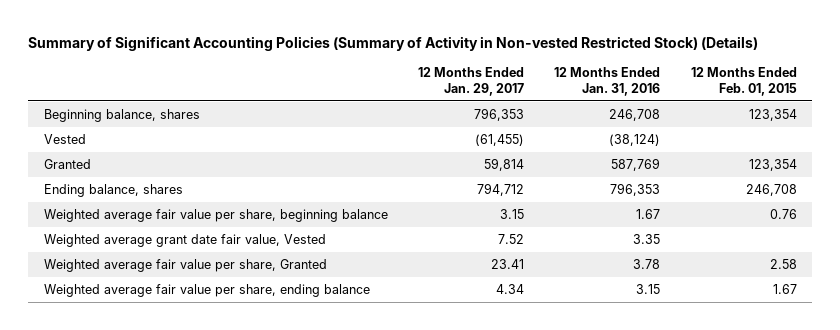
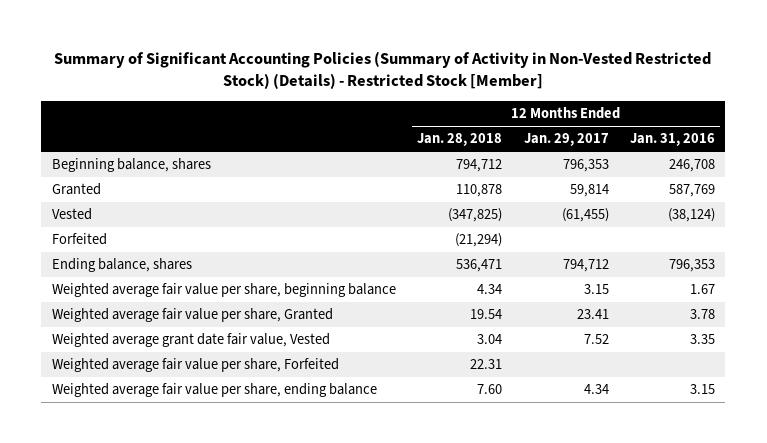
[28,35,759,51] Summary of Significant Accounting Policies (Summary of Activity in Non-vested Restricted Stock) (Details) -> [54,50,712,90] Summary of Significant Accounting Policies (Summary of Activity in Non-Vested Restricted Stock) (Details) - Restricted Stock [Member]
[690,67,797,96] 12 Months Ended Feb. 01, 2015 -> none
none -> [417,133,503,147] Jan. 28, 2018
[43,134,86,145] Vested -> [52,208,93,221] Vested
none -> [52,233,108,246] Forfeited
[43,234,326,248] Weighted average grant date fair value, Vested -> [52,333,331,348] Weighted average grant date fair value, Vested
none -> [52,358,340,373] Weighted average fair value per share, Forfeited

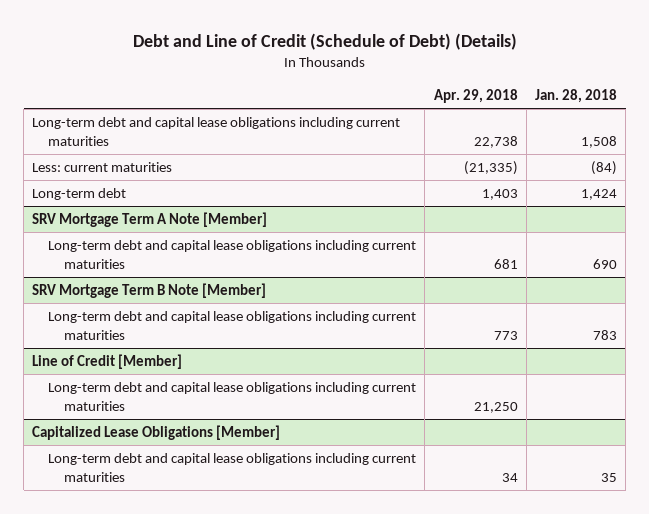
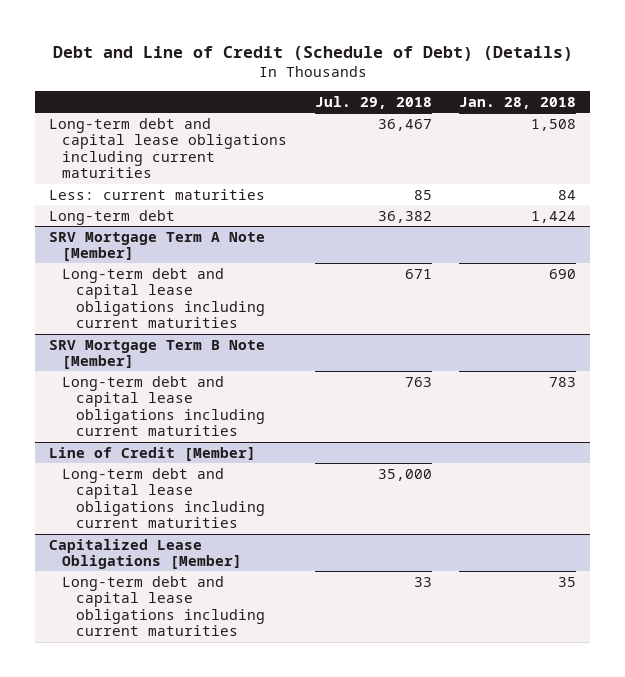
[433,89,518,104] Apr. 29, 2018 -> none
none -> [314,96,432,110] Jul. 29, 2018
[591,160,618,175] (84) -> [558,189,577,200] 84

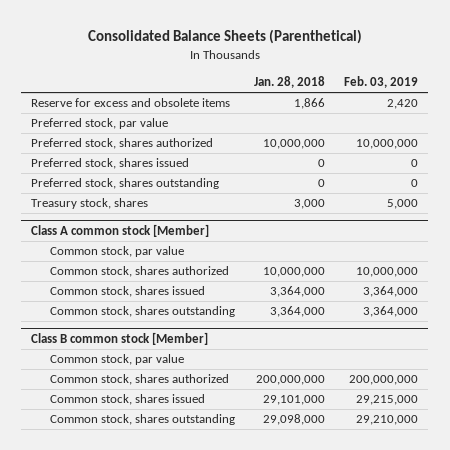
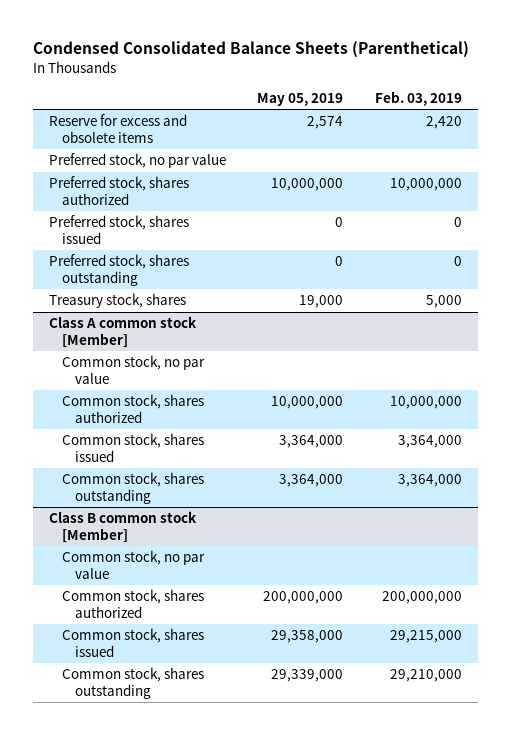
[87,29,362,45] Consolidated Balance Sheets (Parenthetical) -> [32,41,469,59] Condensed Consolidated Balance Sheets (Parenthetical)
[254,76,326,89] Jan. 28, 2018 -> none
none -> [257,92,344,106] May 05, 2019
[31,118,169,130] Preferred stock, par value -> [48,153,226,169] Preferred stock, no par value
[49,246,184,258] Common stock, par value -> [62,355,206,384] Common stock, no par value
[49,354,184,366] Common stock, par value -> [62,550,206,579] Common stock, no par value

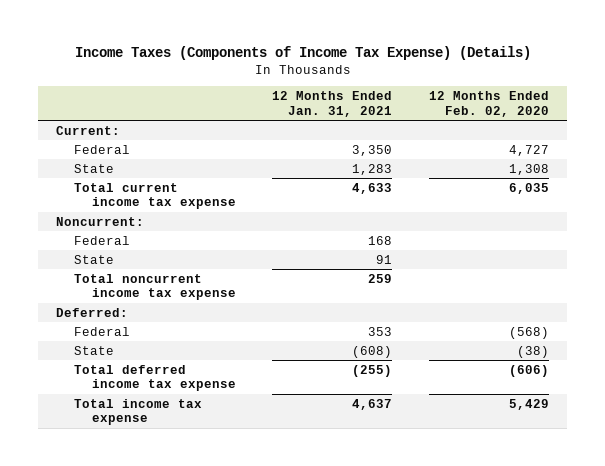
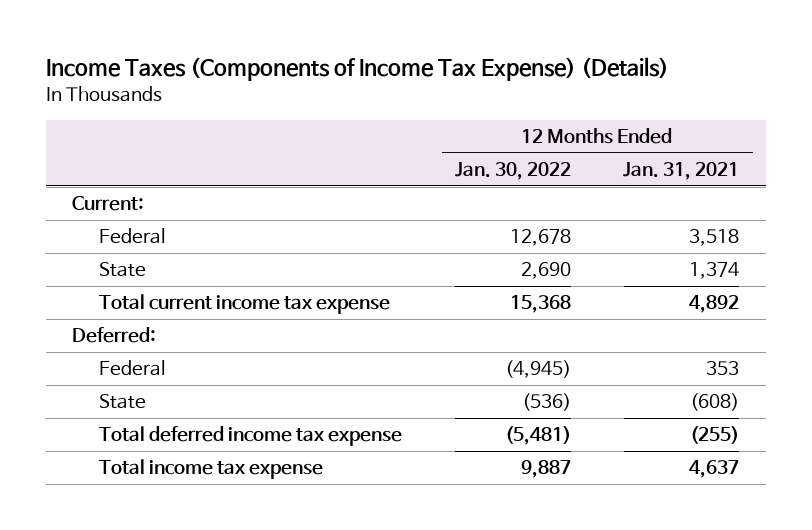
[428,91,549,117] 12 Months Ended Feb. 02, 2020 -> none
none -> [454,162,571,181] Jan. 30, 2022
[56,216,145,226] Noncurrent: -> none
[74,235,131,245] Federal -> none
[74,254,115,264] State -> none
[74,273,236,301] Total noncurrent income tax expense -> none
[352,144,393,156] 3,350 -> [689,229,740,247] 3,518
[352,163,393,175] 1,283 -> [689,262,740,280] 1,374
[352,182,393,194] 4,633 -> [689,295,740,314] 4,892

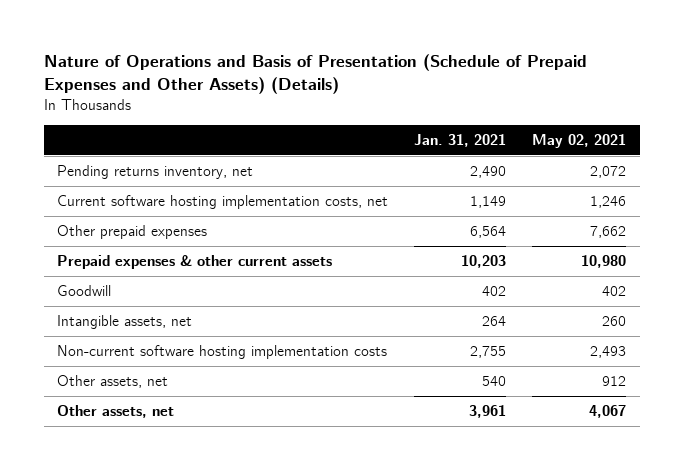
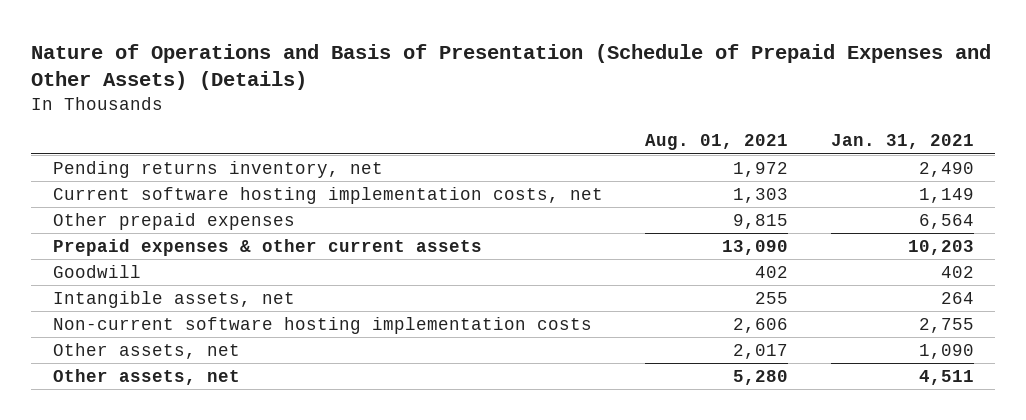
[532,133,627,148] May 02, 2021 -> none
none -> [645,134,789,151] Aug. 01, 2021
[482,375,507,386] 540 -> [918,343,974,359] 1,090
[469,404,507,418] 3,961 -> [918,369,974,385] 4,511

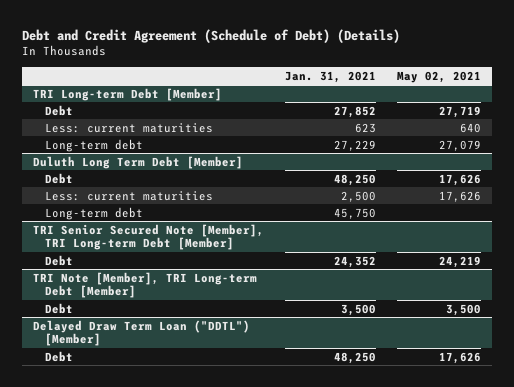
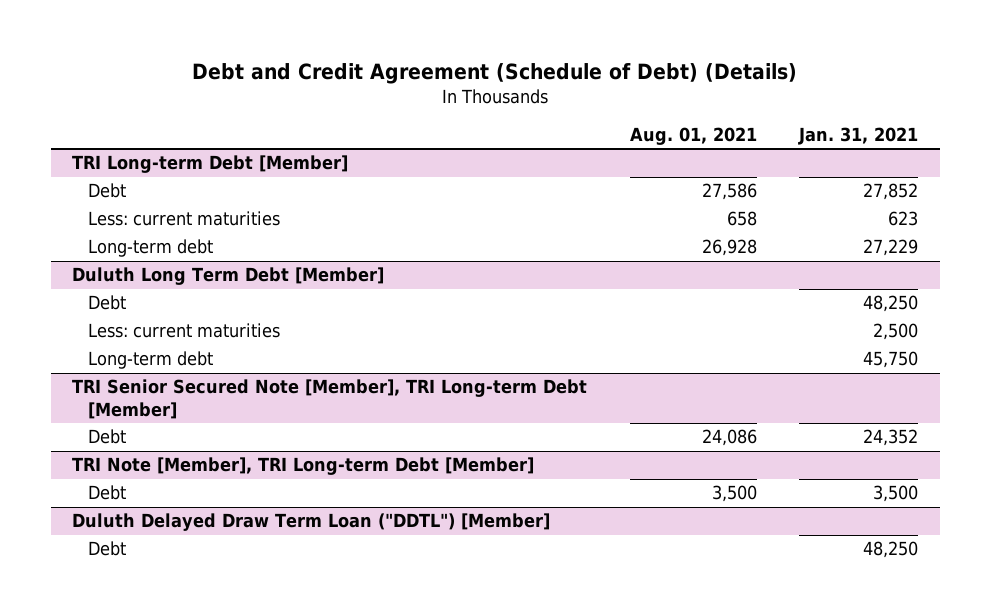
[397,70,482,83] May 02, 2021 -> none
none -> [629,126,757,145] Aug. 01, 2021
[32,319,250,347] Delayed Draw Term Loan ("DDTL") [Member] -> [72,513,551,532] Duluth Delayed Draw Term Loan ("DDTL") [Member]

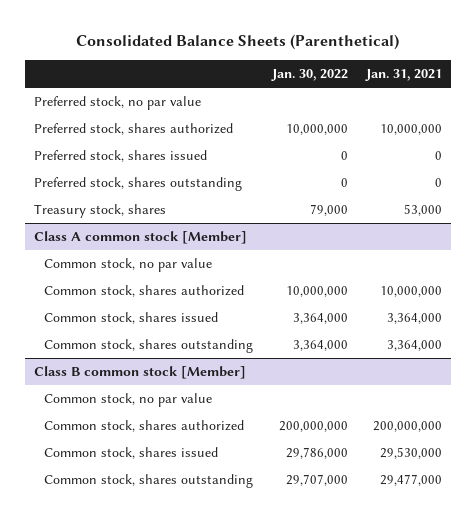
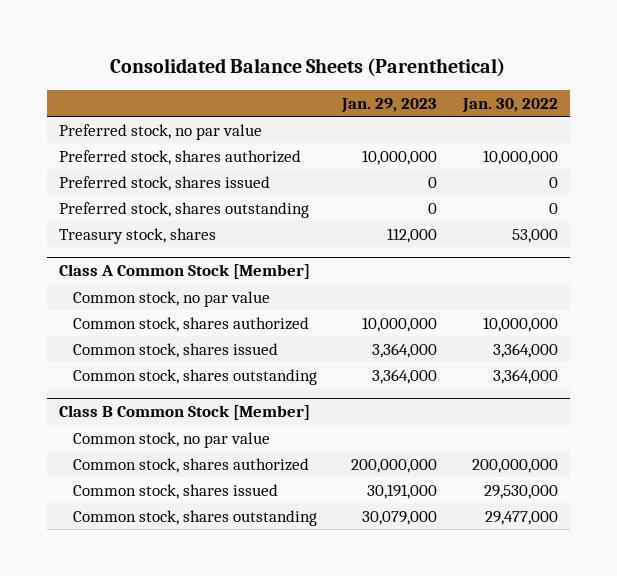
[365,69,443,82] Jan. 31, 2021 -> none
none -> [341,97,438,113] Jan. 29, 2023
[309,204,348,217] 79,000 -> [511,228,558,243] 53,000
[33,231,247,245] Class A common stock [Member] -> [59,264,311,280] Class A Common Stock [Member]
[33,366,246,380] Class B common stock [Member] -> [59,405,311,421] Class B Common Stock [Member]
[285,447,348,460] 29,786,000 -> [483,484,558,499] 29,530,000
[285,474,348,487] 29,707,000 -> [484,510,558,525] 29,477,000

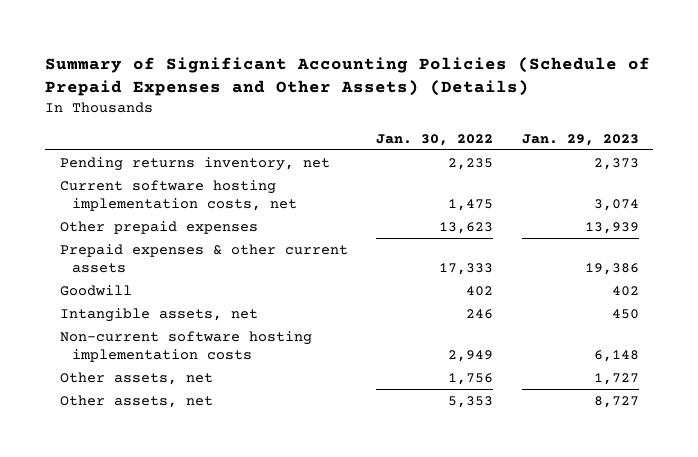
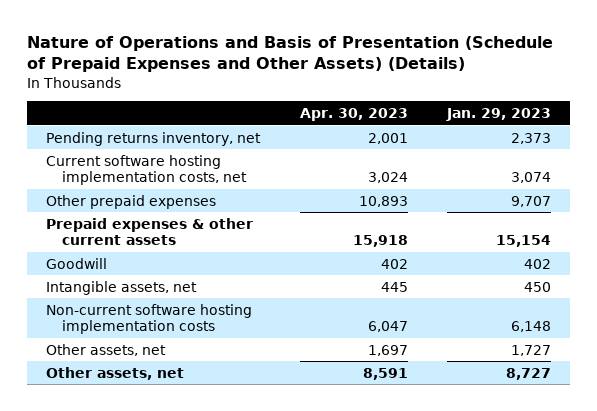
[45,56,651,97] Summary of Significant Accounting Policies (Schedule of Prepaid Expenses and Other Assets) (Details) -> [26,36,553,73] Nature of Operations and Basis of Presentation (Schedule of Prepaid Expenses and Other Assets) (Details)
[376,134,494,147] Jan. 30, 2022 -> none
none -> [299,107,408,121] Apr. 30, 2023
[584,221,639,234] 13,939 -> [510,195,551,207] 9,707
[584,263,639,276] 19,386 -> [495,234,551,247] 15,154

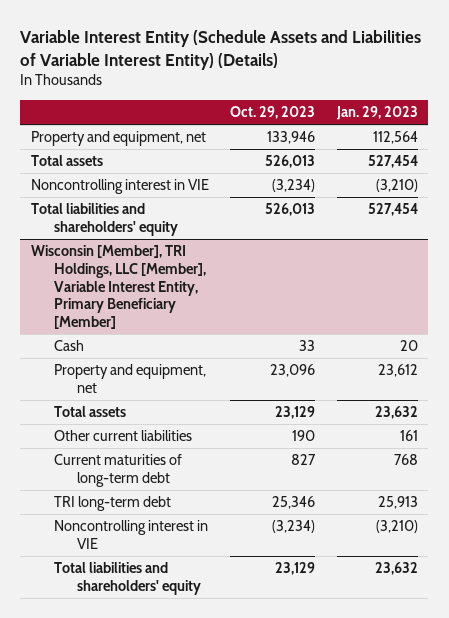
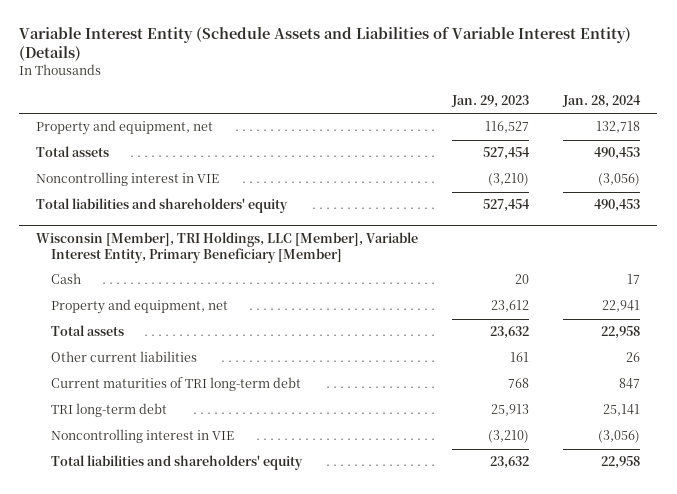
[230,106,316,120] Oct. 29, 2023 -> none
none -> [562,95,642,109] Jan. 28, 2024
[372,131,418,145] 112,564 -> [485,121,530,134] 116,527
[53,454,182,487] Current maturities of long-term debt -> [50,377,301,392] Current maturities of TRI long-term debt

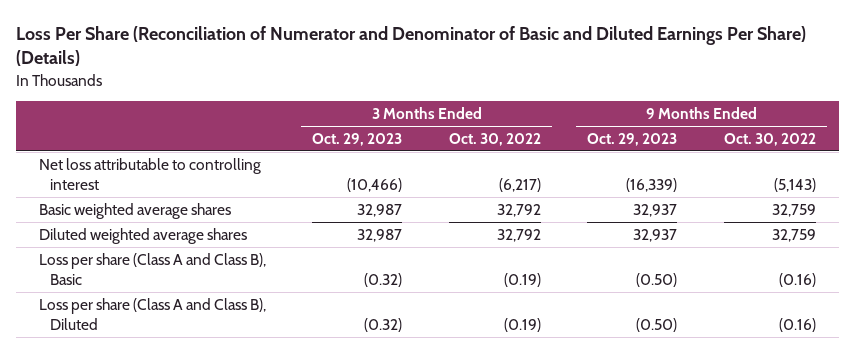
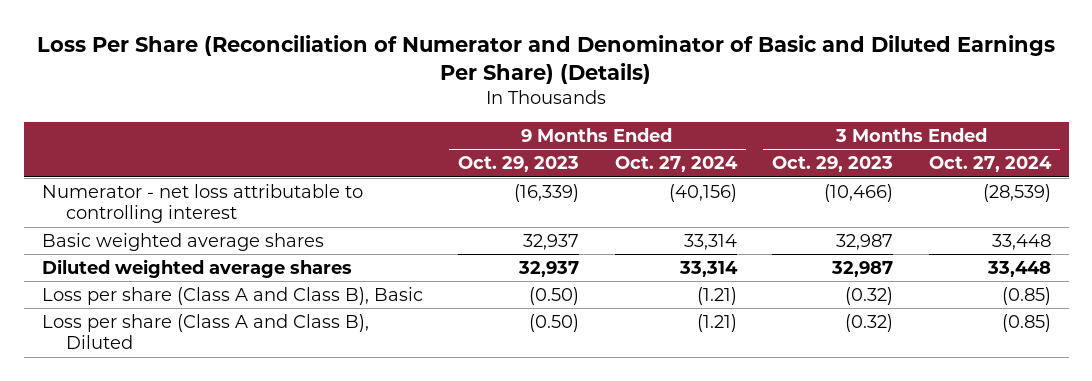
[448,133,541,147] Oct. 30, 2022 -> none
[723,133,816,147] Oct. 30, 2022 -> none
none -> [614,156,738,173] Oct. 27, 2024
none -> [928,156,1052,173] Oct. 27, 2024
[38,157,261,190] Net loss attributable to controlling interest -> [41,183,363,224] Numerator - net loss attributable to controlling interest

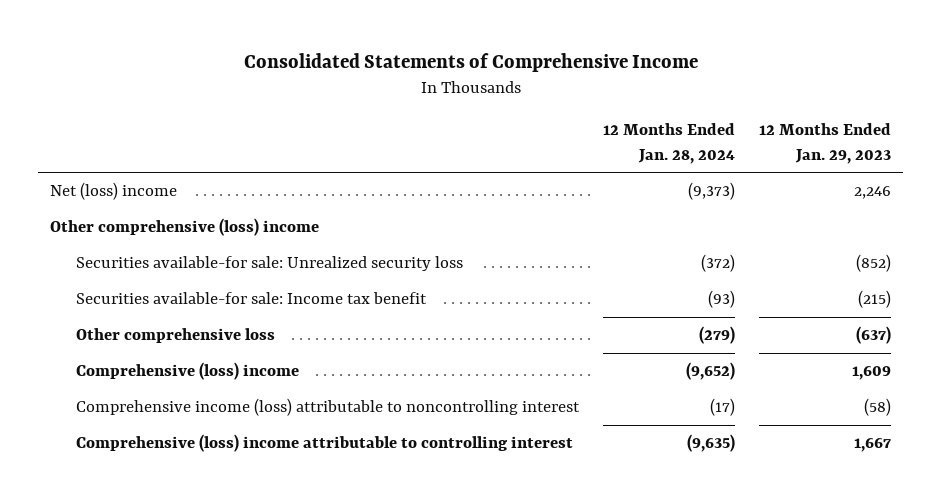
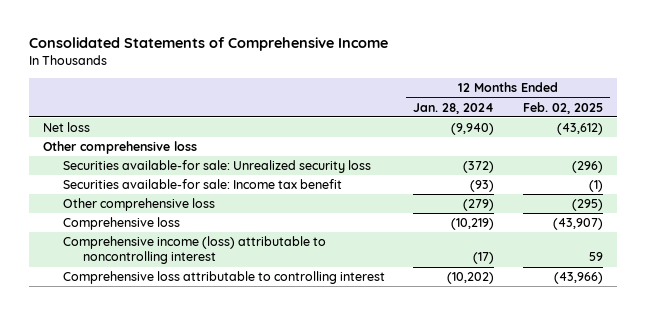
[758,123,891,164] 12 Months Ended Jan. 29, 2023 -> none
none -> [522,101,603,114] Feb. 02, 2025
[50,182,178,201] Net (loss) income -> [42,122,90,133] Net loss
[688,182,736,201] (9,373) -> [451,123,495,136] (9,940)
[50,218,320,237] Other comprehensive (loss) income -> [42,141,197,155] Other comprehensive loss
[76,362,300,381] Comprehensive (loss) income -> [62,217,180,231] Comprehensive loss
[686,362,736,381] (9,652) -> [451,218,495,231] (10,219)
[76,434,574,453] Comprehensive (loss) income attributable to controlling interest -> [62,271,385,285] Comprehensive loss attributable to controlling interest
[687,434,736,453] (9,635) -> [447,272,495,285] (10,202)

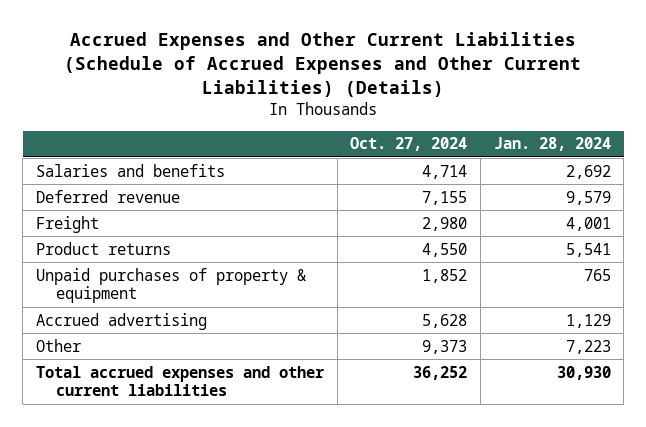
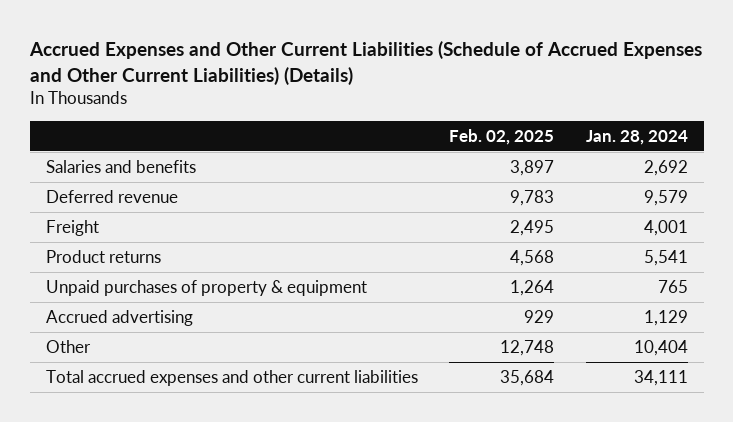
[350,137,468,152] Oct. 27, 2024 -> none
none -> [449,128,555,145] Feb. 02, 2025
[565,339,611,354] 7,223 -> [633,339,688,356] 10,404
[556,365,611,380] 30,930 -> [633,369,688,386] 34,111

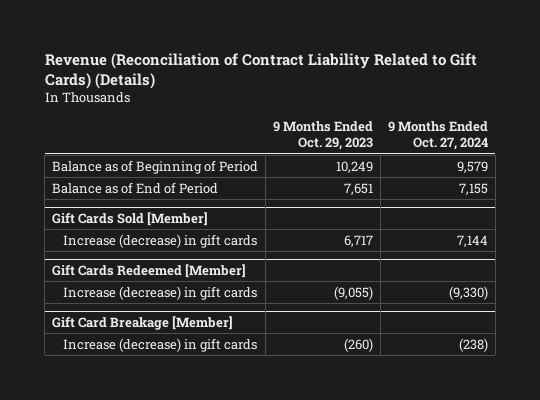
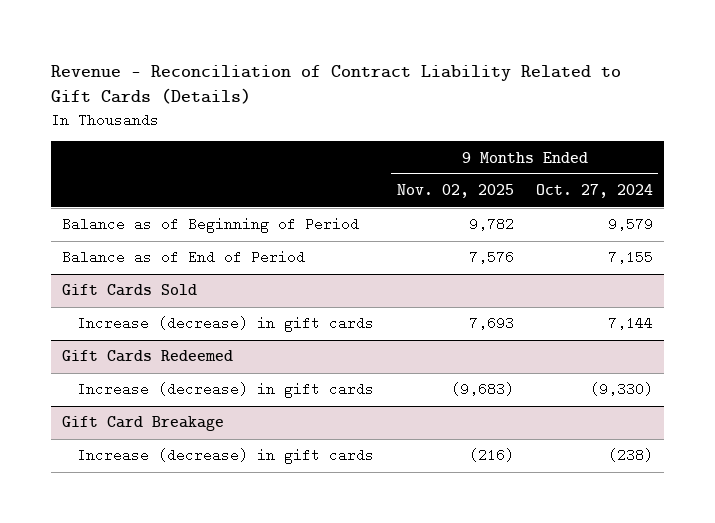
[44,52,477,89] Revenue (Reconciliation of Contract Liability Related to Gift Cards) (Details) -> [51,64,622,105] Revenue - Reconciliation of Contract Liability Related to Gift Cards (Details)
[273,121,374,151] 9 Months Ended Oct. 29, 2023 -> none
none -> [396,184,514,199] Nov. 02, 2025
[52,211,209,226] Gift Cards Sold [Member] -> [62,284,198,297] Gift Cards Sold
[52,263,247,278] Gift Cards Redeemed [Member] -> [62,350,234,363] Gift Cards Redeemed
[52,315,234,330] Gift Card Breakage [Member] -> [62,416,225,432] Gift Card Breakage

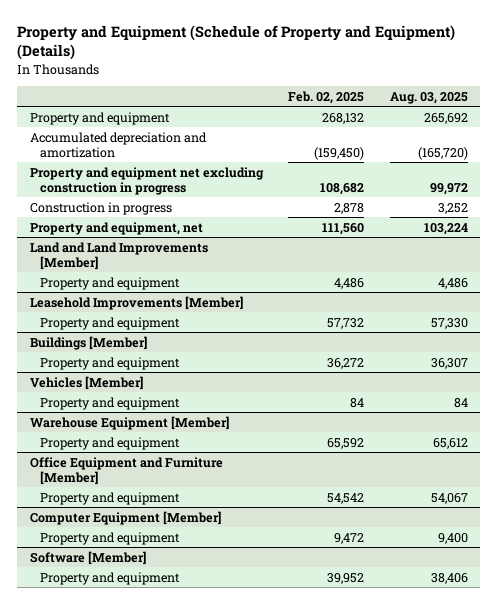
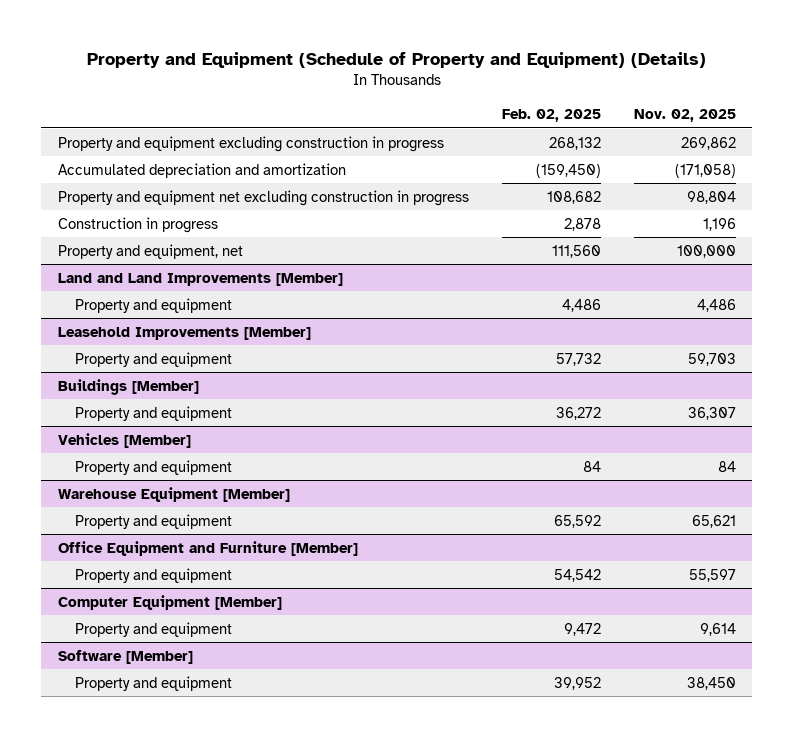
[389,91,468,104] Aug. 03, 2025 -> none
none -> [633,109,736,123] Nov. 02, 2025
[29,111,170,125] Property and equipment -> [57,135,444,152] Property and equipment excluding construction in progress

